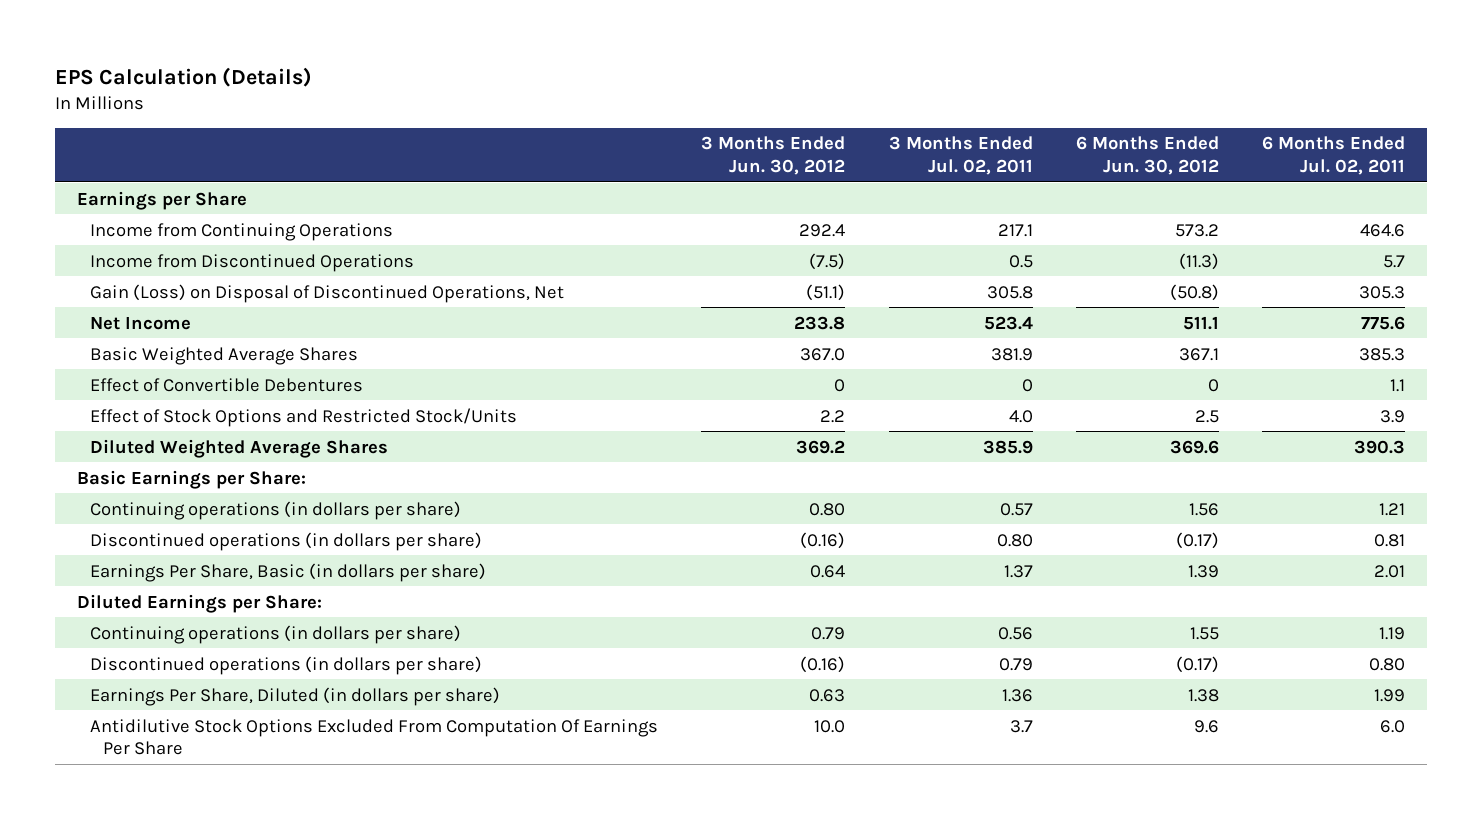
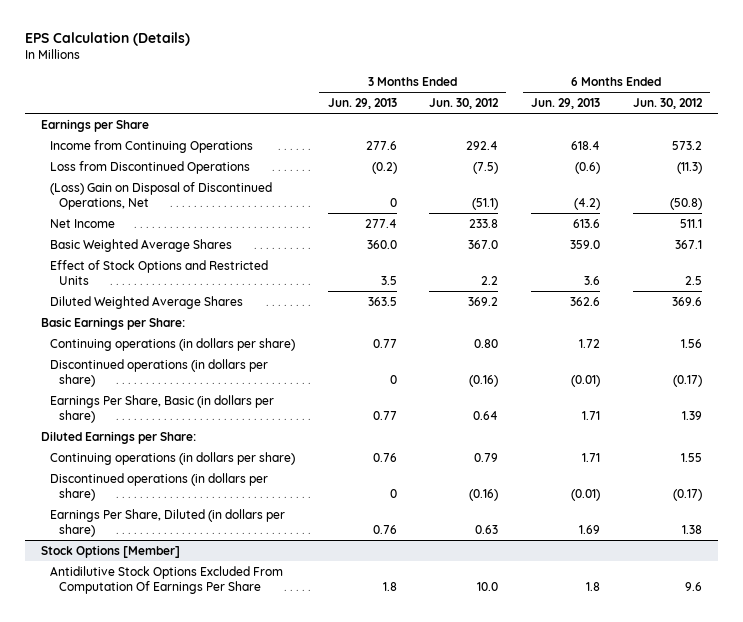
[888,136,1033,175] 3 Months Ended Jul. 02, 2011 -> none
[1262,136,1406,175] 6 Months Ended Jul. 02, 2011 -> none
none -> [327,97,397,109] Jun. 29, 2013
none -> [530,97,600,109] Jun. 29, 2013
[90,253,415,272] Income from Discontinued Operations -> [49,160,250,174] Loss from Discontinued Operations
[90,283,565,303] Gain (Loss) on Disposal of Discontinued Operations, Net -> [49,181,272,210] (Loss) Gain on Disposal of Discontinued Operations, Net
[90,377,364,392] Effect of Convertible Debentures -> none
[90,407,518,427] Effect of Stock Options and Restricted Stock/Units -> [49,259,268,285] Effect of Stock Options and Restricted Units
none -> [41,544,181,558] Stock Options [Member]

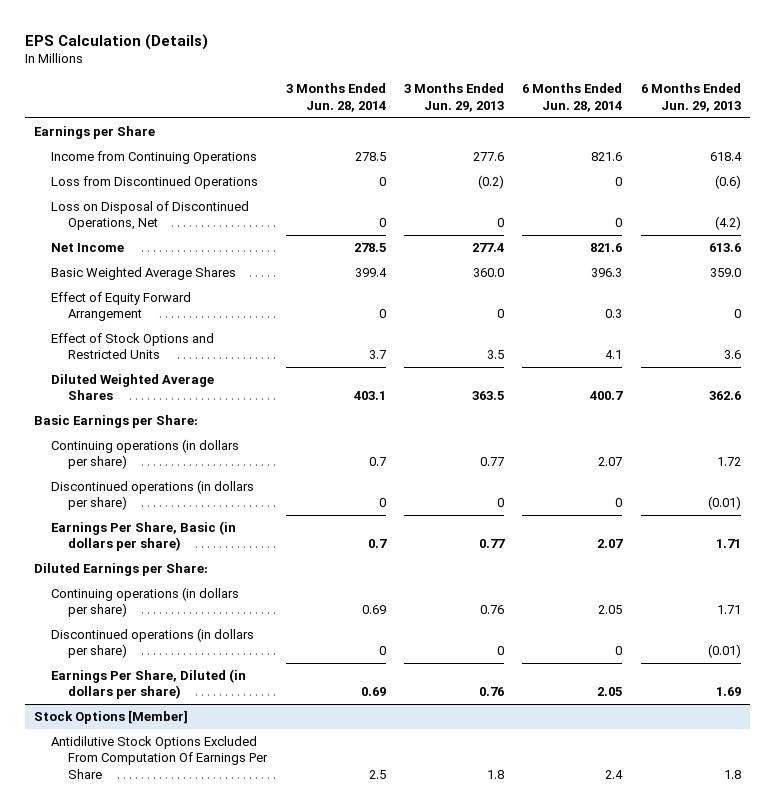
[429,97,500,109] Jun. 30, 2012 -> none
[632,97,703,109] Jun. 30, 2012 -> none
none -> [285,83,386,112] 3 Months Ended Jun. 28, 2014
none -> [522,83,623,112] 6 Months Ended Jun. 28, 2014
[49,181,272,210] (Loss) Gain on Disposal of Discontinued Operations, Net -> [51,200,250,231] Loss on Disposal of Discontinued Operations, Net
none -> [51,291,192,322] Effect of Equity Forward Arrangement

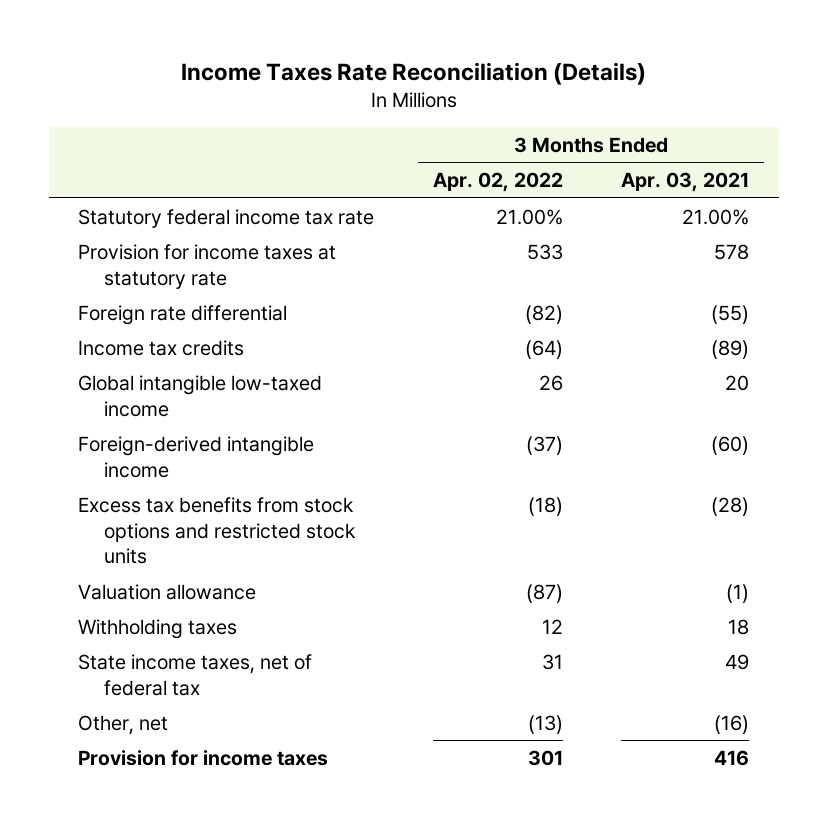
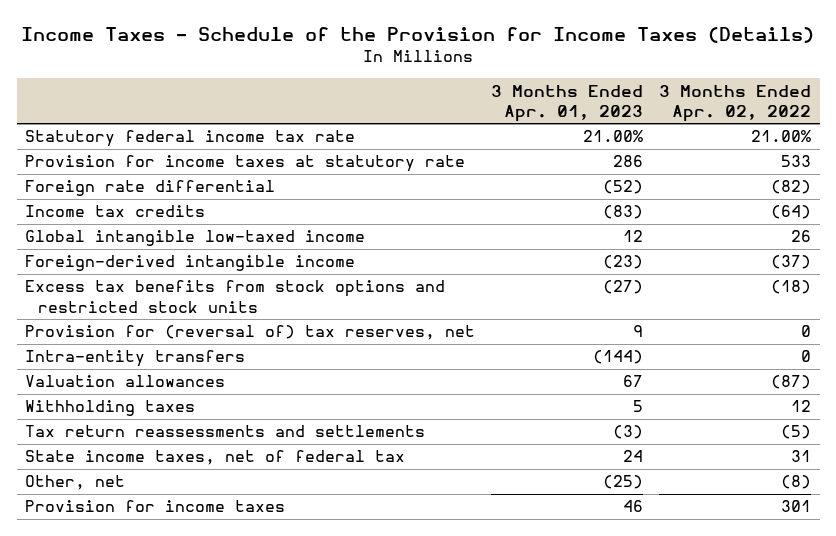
[180,62,646,86] Income Taxes Rate Reconciliation (Details) -> [21,27,815,44] Income Taxes - Schedule of the Provision for Income Taxes (Details)
[621,172,750,193] Apr. 03, 2021 -> none
none -> [491,84,644,122] 3 Months Ended Apr. 01, 2023
none -> [24,325,475,341] Provision for (reversal of) tax reserves, net
none -> [24,350,245,368] Intra-entity transfers
[78,583,257,600] Valuation allowance -> [24,375,225,388] Valuation allowances
none -> [24,425,425,438] Tax return reassessments and settlements
[527,714,563,734] (13) -> [781,475,812,490] (8)

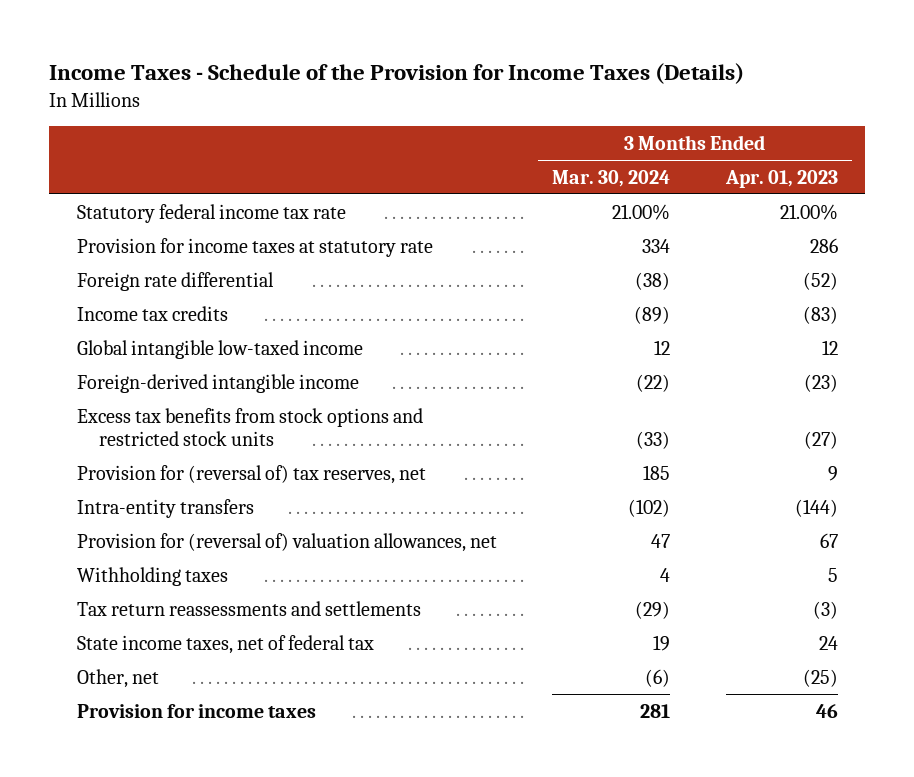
[659,84,812,122] 3 Months Ended Apr. 02, 2022 -> none
none -> [552,169,671,187] Mar. 30, 2024
[24,375,225,388] Valuation allowances -> [76,532,497,552] Provision for (reversal of) valuation allowances, net

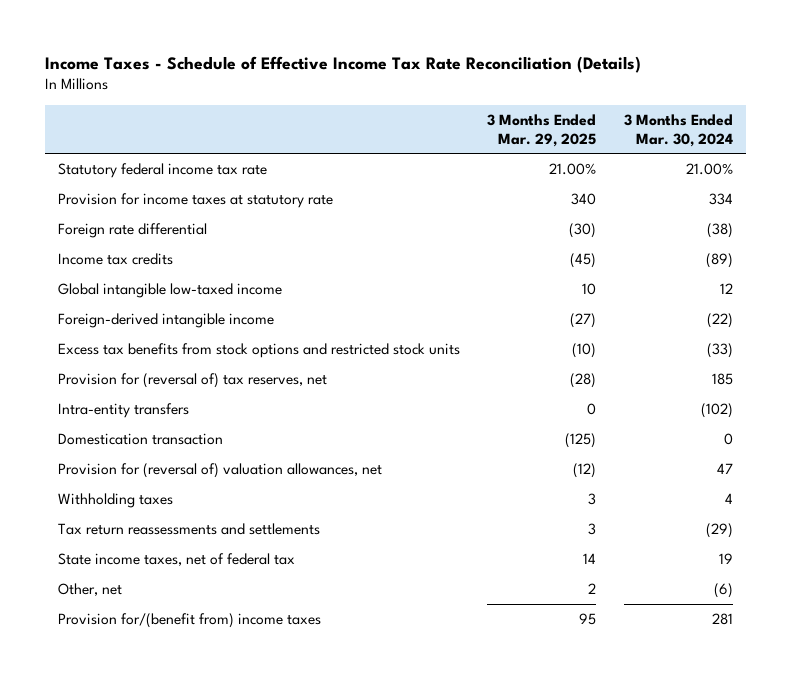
[48,62,744,84] Income Taxes - Schedule of the Provision for Income Taxes (Details) -> [44,55,641,73] Income Taxes - Schedule of Effective Income Tax Rate Reconciliation (Details)
[724,169,838,188] Apr. 01, 2023 -> none
none -> [487,113,597,147] 3 Months Ended Mar. 29, 2025
none -> [58,432,224,445] Domestication transaction
[76,703,316,718] Provision for income taxes -> [58,612,322,628] Provision for/(benefit from) income taxes

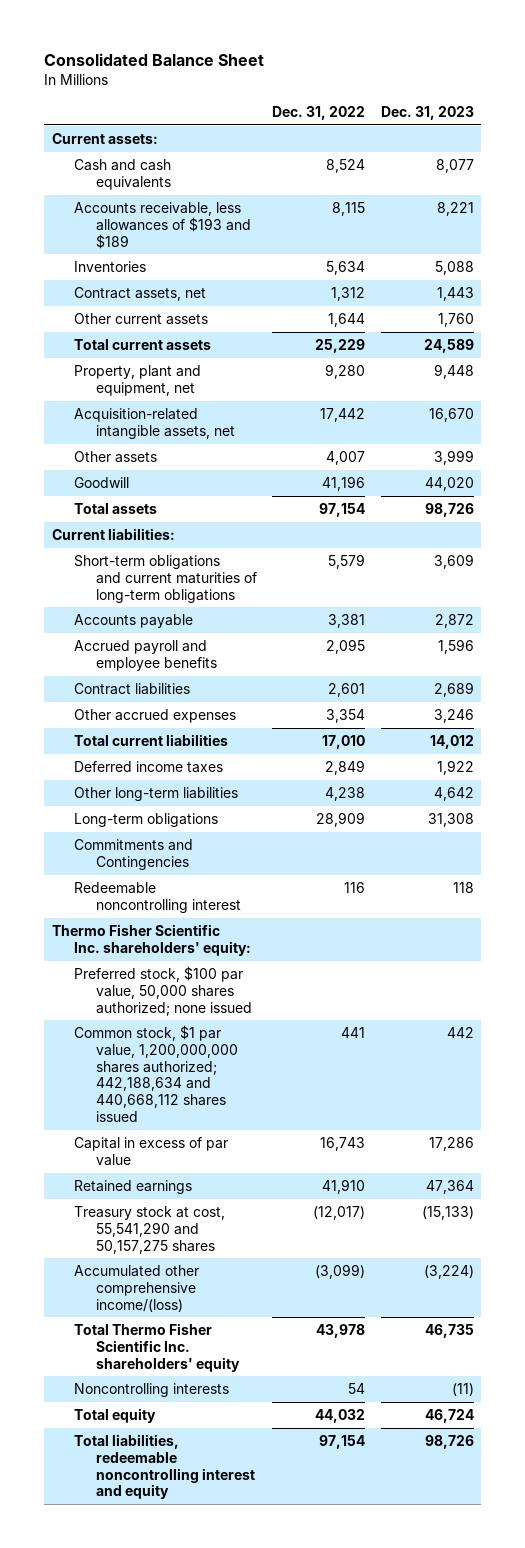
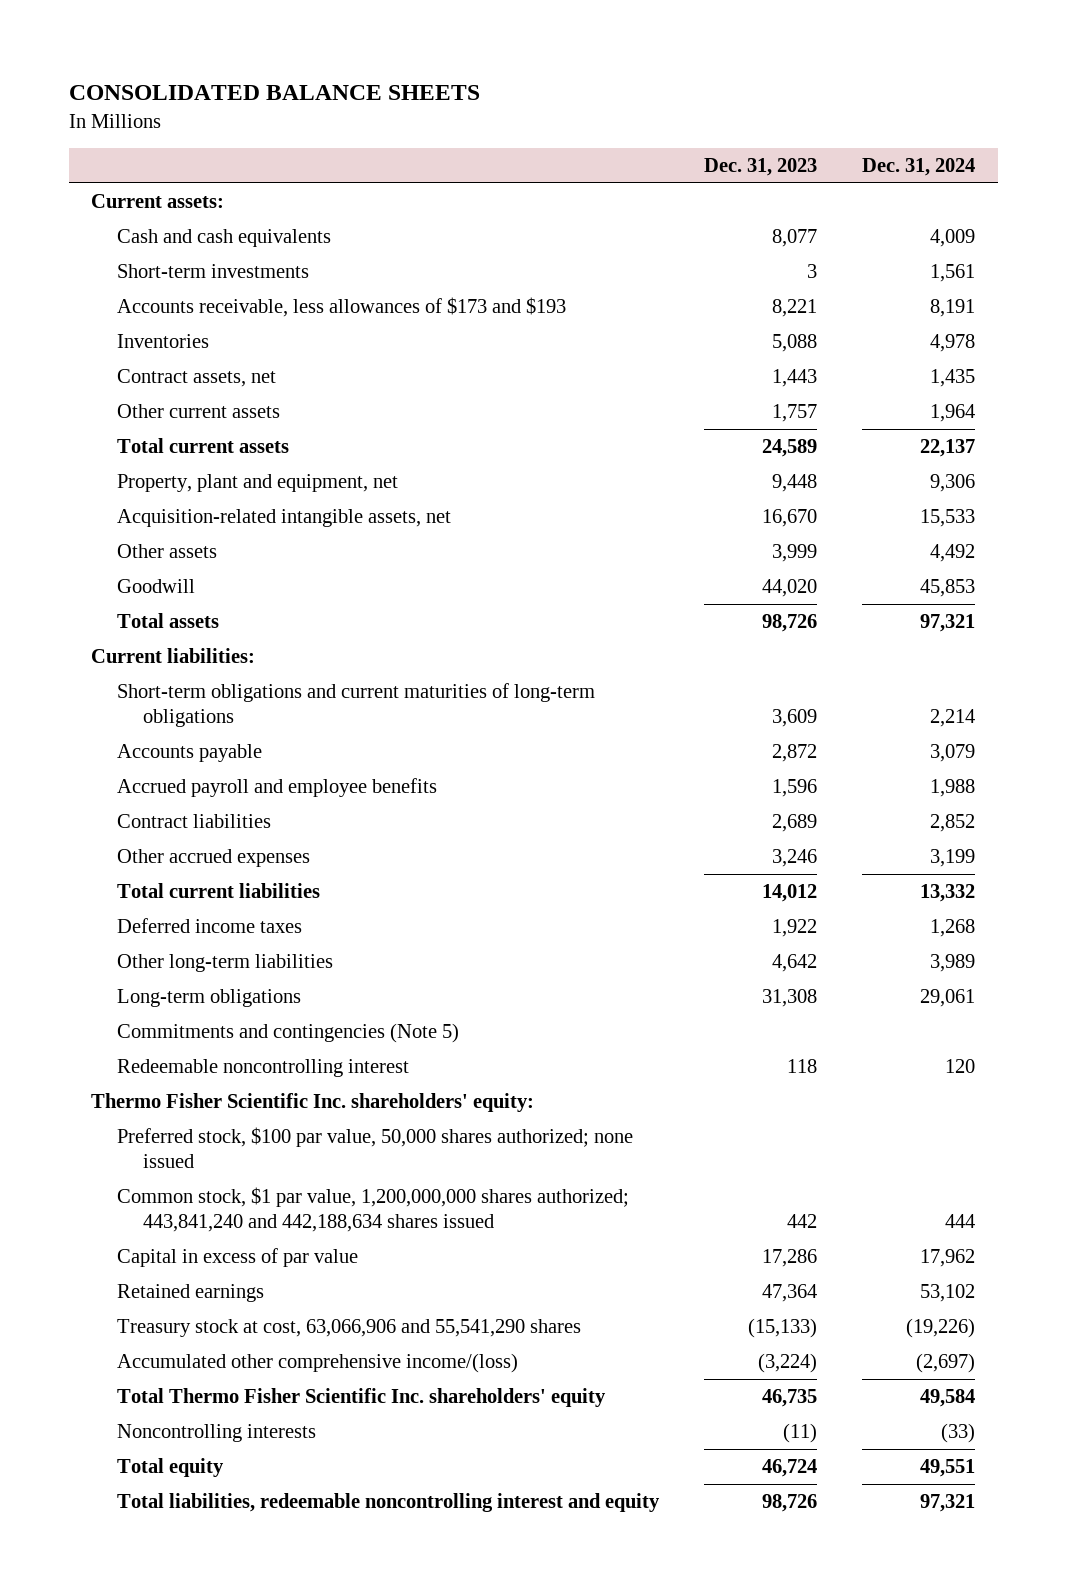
[44,52,265,66] Consolidated Balance Sheet -> [68,85,480,101] CONSOLIDATED BALANCE SHEETS
[272,106,366,121] Dec. 31, 2022 -> none
none -> [862,158,976,177] Dec. 31, 2024
none -> [117,263,310,278] Short-term investments
[73,202,252,249] Accounts receivable, less allowances of $193 and $189 -> [117,296,567,317] Accounts receivable, less allowances of $173 and $193
[437,313,474,328] 1,760 -> [772,403,818,422] 1,757
[73,839,193,870] Commitments and Contingencies -> [117,1022,460,1043] Commitments and contingencies (Note 5)
[73,1025,239,1122] Common stock, $1 par value, 1,200,000,000 shares authorized; 442,188,634 and 440,668,112 shares issued -> [117,1186,630,1232] Common stock, $1 par value, 1,200,000,000 shares authorized; 443,841,240 and 442,188,634 shares issued
[73,1206,225,1254] Treasury stock at cost, 55,541,290 and 50,157,275 shares -> [117,1318,582,1337] Treasury stock at cost, 63,066,906 and 55,541,290 shares

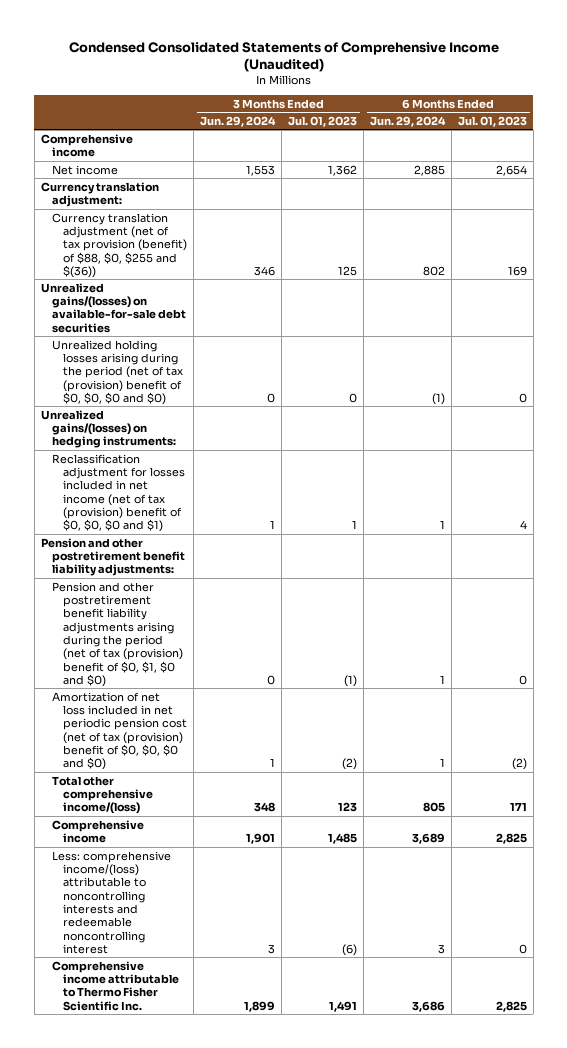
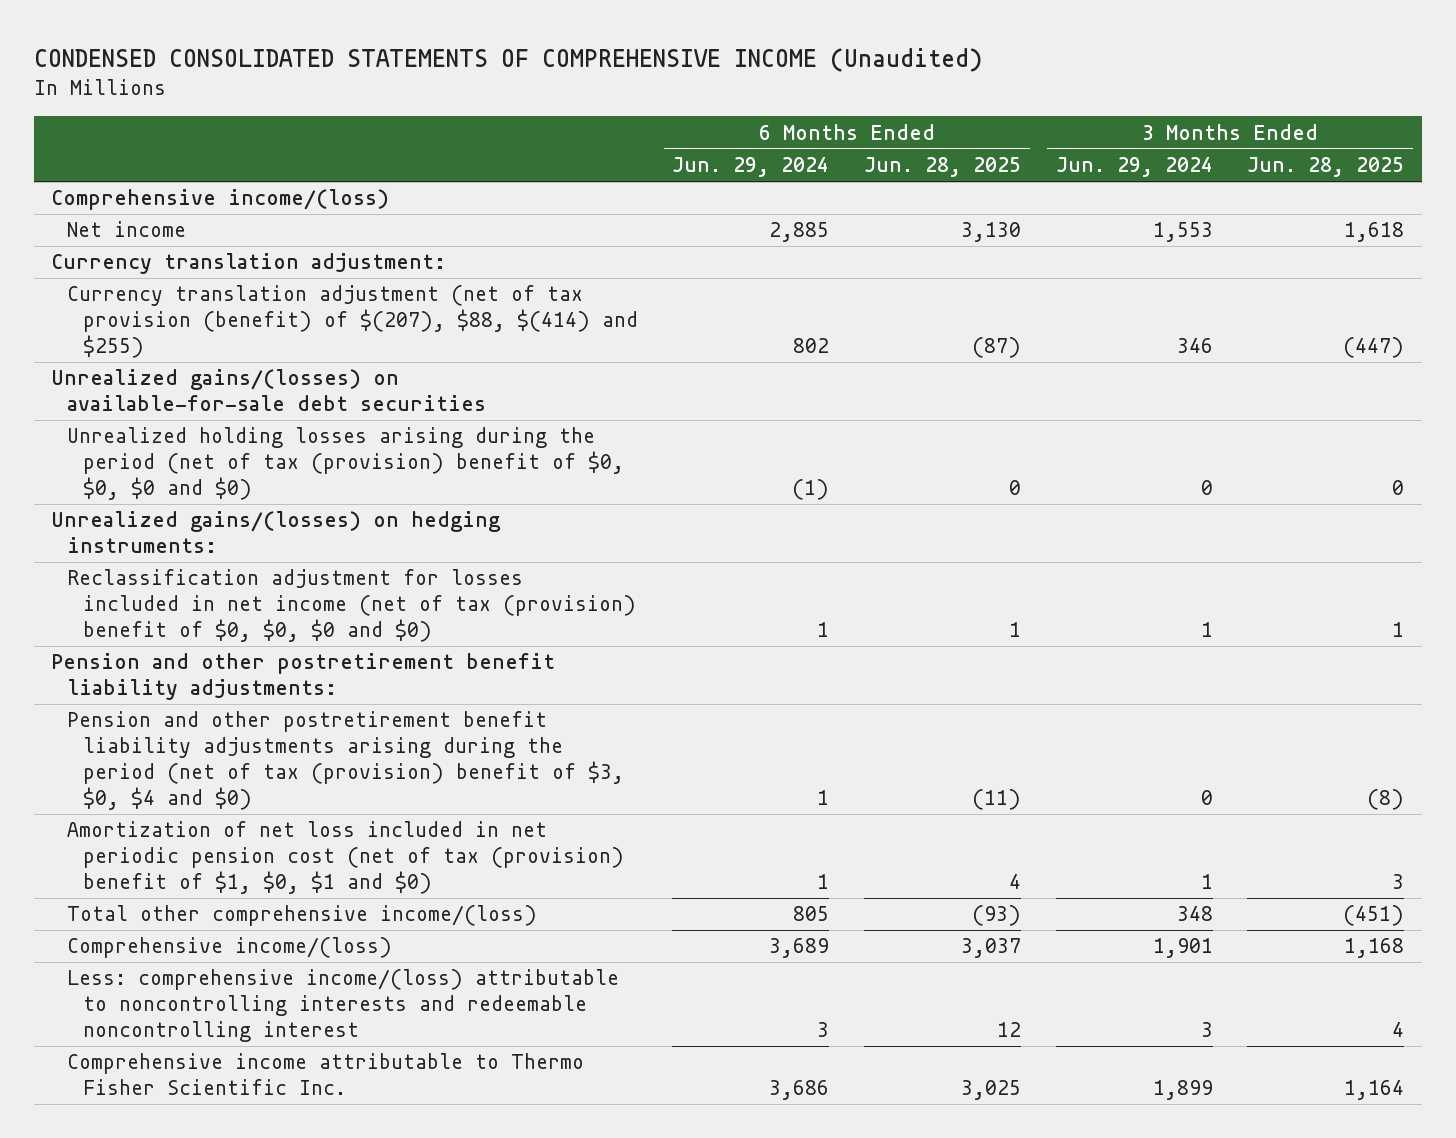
[68,41,499,72] Condensed Consolidated Statements of Comprehensive Income (Unaudited) -> [34,47,983,72] CONDENSED CONSOLIDATED STATEMENTS OF COMPREHENSIVE INCOME (Unaudited)
[288,115,358,127] Jul. 01, 2023 -> none
[457,115,527,127] Jul. 01, 2023 -> none
none -> [864,157,1022,178] Jun. 28, 2025
none -> [1247,157,1405,178] Jun. 28, 2025
[40,133,133,157] Comprehensive income -> [51,189,390,211] Comprehensive income/(loss)
[52,212,188,278] Currency translation adjustment (net of tax provision (benefit) of $88, $0, $255 and $(36)) -> [67,285,638,359] Currency translation adjustment (net of tax provision (benefit) of $(207), $88, $(414) and $255)
[52,453,186,533] Reclassification adjustment for losses included in net income (net of tax (provision) benefit of $0, $0, $0 and $1) -> [67,569,636,643] Reclassification adjustment for losses included in net income (net of tax (provision) benefit of $0, $0, $0 and $0)
[52,581,184,687] Pension and other postretirement benefit liability adjustments arising during the period (net of tax (provision) benefit of $0, $1, $0 and $0) -> [67,711,624,811] Pension and other postretirement benefit liability adjustments arising during the period (net of tax (provision) benefit of $3, $0, $4 and $0)
[52,691,188,771] Amortization of net loss included in net periodic pension cost (net of tax (provision) benefit of $0, $0, $0 and $0) -> [67,821,624,895] Amortization of net loss included in net periodic pension cost (net of tax (provision) benefit of $1, $0, $1 and $0)
[52,819,145,843] Comprehensive income -> [67,937,393,959] Comprehensive income/(loss)

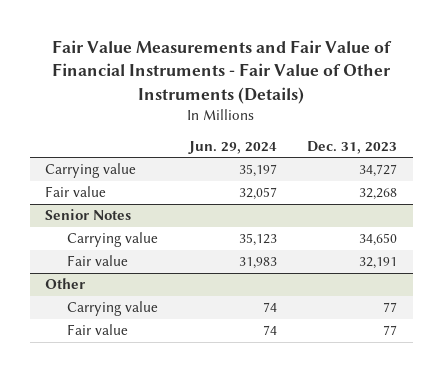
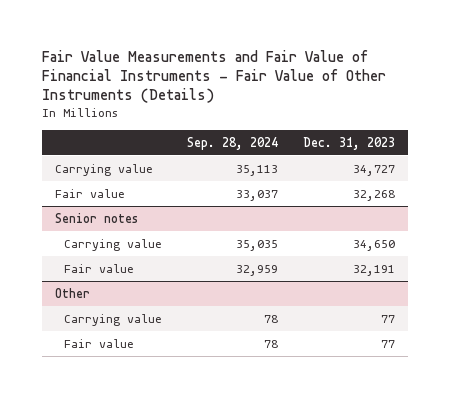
[187,140,277,154] Jun. 29, 2024 -> none
none -> [187,136,279,150] Sep. 28, 2024
[45,209,132,221] Senior Notes -> [54,212,138,223] Senior notes

